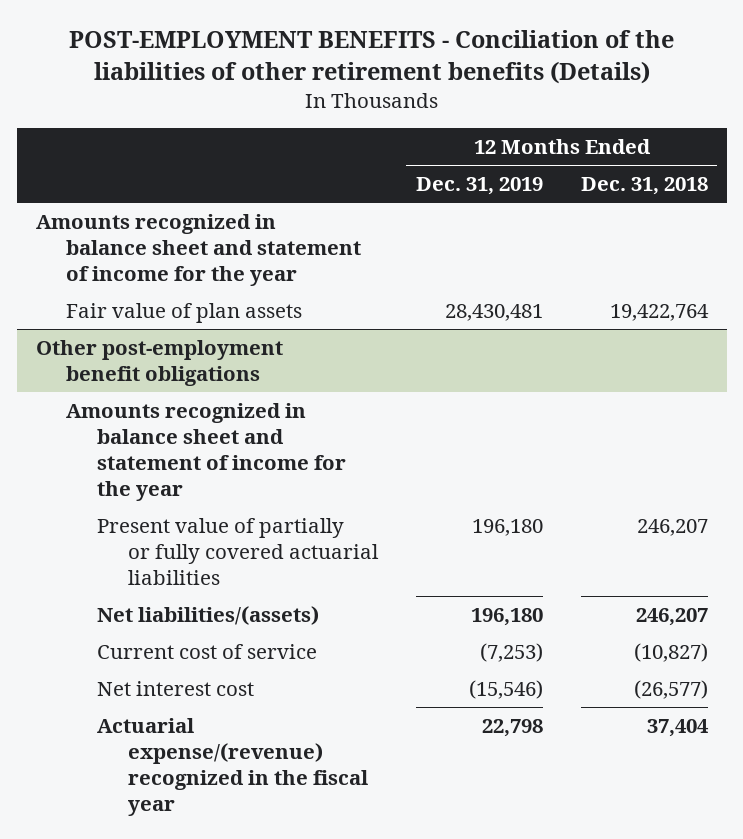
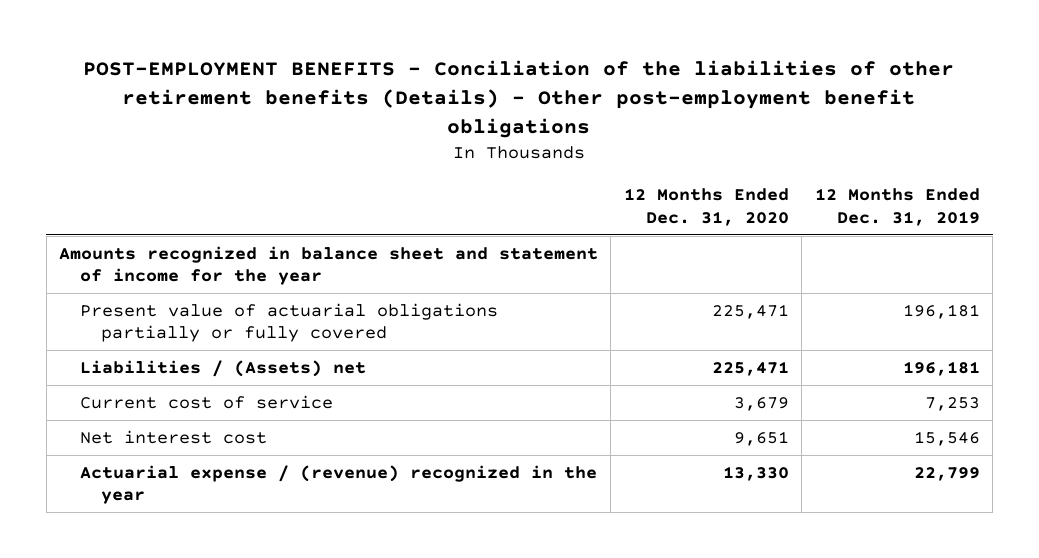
[68,30,674,85] POST-EMPLOYMENT BENEFITS - Conciliation of the liabilities of other retirement benefits (Details) -> [83,60,955,139] POST-EMPLOYMENT BENEFITS - Conciliation of the liabilities of other retirement benefits (Details) - Other post-employment benefit obligations
[580,177,708,196] Dec. 31, 2018 -> none
none -> [623,188,789,226] 12 Months Ended Dec. 31, 2020
[66,302,303,323] Fair value of plan assets -> none
[35,339,283,386] Other post-employment benefit obligations -> none
[66,402,347,501] Amounts recognized in balance sheet and statement of income for the year -> none
[97,517,380,585] Present value of partially or fully covered actuarial liabilities -> [79,303,498,343] Present value of actuarial obligations partially or fully covered
[471,518,543,536] 196,180 -> [902,304,980,320] 196,181
[97,605,320,625] Net liabilities/(assets) -> [79,360,366,378] Liabilities / (Assets) net
[470,607,543,626] 196,180 -> [902,361,980,377] 196,181
[479,642,543,662] (7,253) -> [924,397,980,412] 7,253
[468,679,543,699] (15,546) -> [913,431,980,447] 15,546
[97,717,369,816] Actuarial expense/(revenue) recognized in the fiscal year -> [79,465,597,505] Actuarial expense / (revenue) recognized in the year
[481,718,543,737] 22,798 -> [913,467,980,482] 22,799

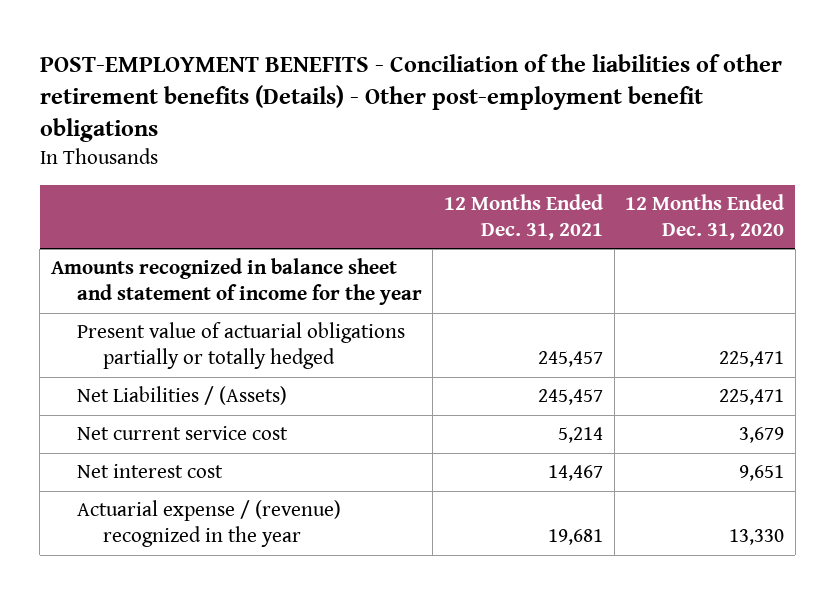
[814,188,980,226] 12 Months Ended Dec. 31, 2019 -> none
none -> [443,194,603,240] 12 Months Ended Dec. 31, 2021
[79,303,498,343] Present value of actuarial obligations partially or fully covered -> [76,322,405,369] Present value of actuarial obligations partially or totally hedged
[79,360,366,378] Liabilities / (Assets) net -> [76,386,287,406] Net Liabilities / (Assets)
[79,395,333,410] Current cost of service -> [76,426,288,441] Net current service cost

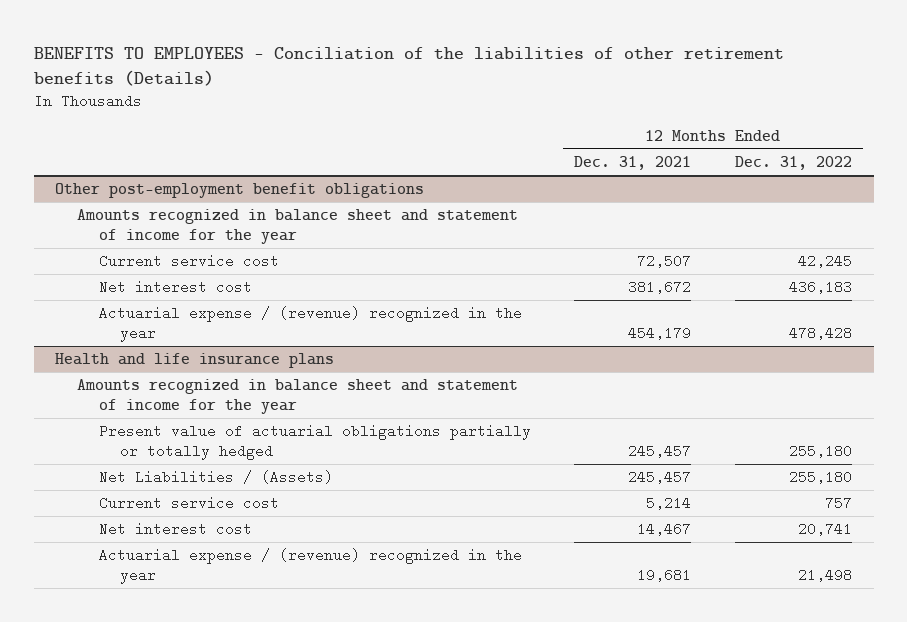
[39,53,782,143] POST-EMPLOYMENT BENEFITS - Conciliation of the liabilities of other retirement benefits (Details) - Other post-employment benefit obligations -> [33,46,784,87] BENEFITS TO EMPLOYEES - Conciliation of the liabilities of other retirement benefits (Details)
[625,194,785,240] 12 Months Ended Dec. 31, 2020 -> none
none -> [734,155,852,170] Dec. 31, 2022
none -> [55,183,425,199] Other post-employment benefit obligations
none -> [98,254,279,269] Current service cost
none -> [98,280,252,295] Net interest cost
none -> [98,306,522,343] Actuarial expense / (revenue) recognized in the year
none -> [55,353,335,369] Health and life insurance plans
none -> [77,379,519,415] Amounts recognized in balance sheet and statement of income for the year
[76,426,288,441] Net current service cost -> [98,496,279,511] Current service cost

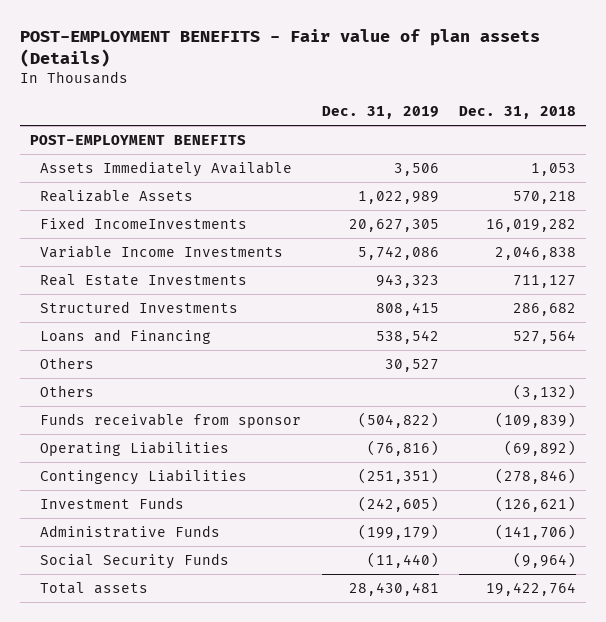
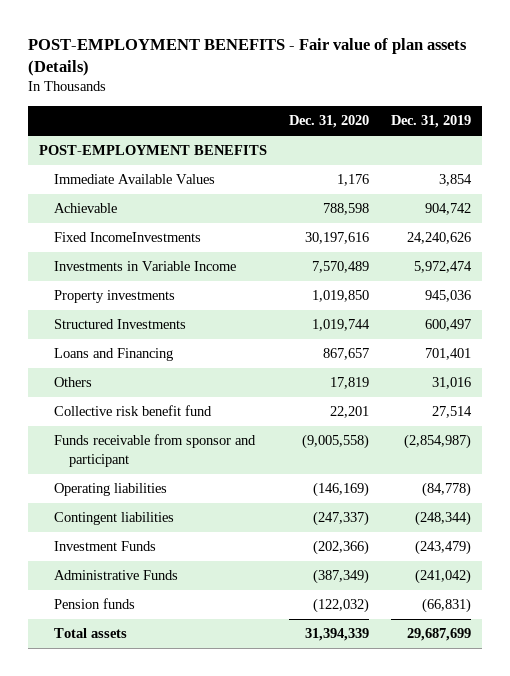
[458,106,576,120] Dec. 31, 2018 -> none
none -> [288,115,369,129] Dec. 31, 2020
[40,188,194,202] Realizable Assets -> none
[40,384,95,397] Others -> none
[40,468,248,485] Contingency Liabilities -> none
[40,552,230,569] Social Security Funds -> none
[40,160,293,177] Assets Immediately Available -> [53,174,215,185] Immediate Available Values
[393,162,439,176] 3,506 -> [439,174,473,187] 3,854
none -> [53,203,117,214] Achievable
[348,218,439,232] 20,627,305 -> [407,232,472,245] 24,240,626
[40,244,284,258] Variable Income Investments -> [53,261,236,272] Investments in Variable Income
[357,245,439,260] 5,742,086 -> [414,261,473,274] 5,972,474
[40,273,248,286] Real Estate Investments -> [53,290,175,304] Property investments
[375,273,439,288] 943,323 -> [425,290,472,303] 945,036
[375,301,439,316] 808,415 -> [425,319,472,332] 600,497
[375,329,439,344] 538,542 -> [425,348,472,361] 701,401
[384,358,439,372] 30,527 -> [432,377,472,390] 31,016
none -> [53,405,212,417] Collective risk benefit fund
[40,412,302,428] Funds receivable from sponsor -> [53,434,256,467] Funds receivable from sponsor and participant
[357,411,439,428] (504,822) -> [404,434,472,450] (2,854,987)
[40,440,230,456] Operating Liabilities -> [53,483,167,497] Operating liabilities
[366,439,439,456] (76,816) -> [422,482,472,498] (84,778)
none -> [53,512,174,526] Contingent liabilities
[357,495,439,512] (242,605) -> [415,540,472,556] (243,479)
[357,523,439,540] (199,179) -> [415,569,472,585] (241,042)
none -> [53,598,135,610] Pension funds
[348,581,439,596] 28,430,481 -> [407,628,472,642] 29,687,699

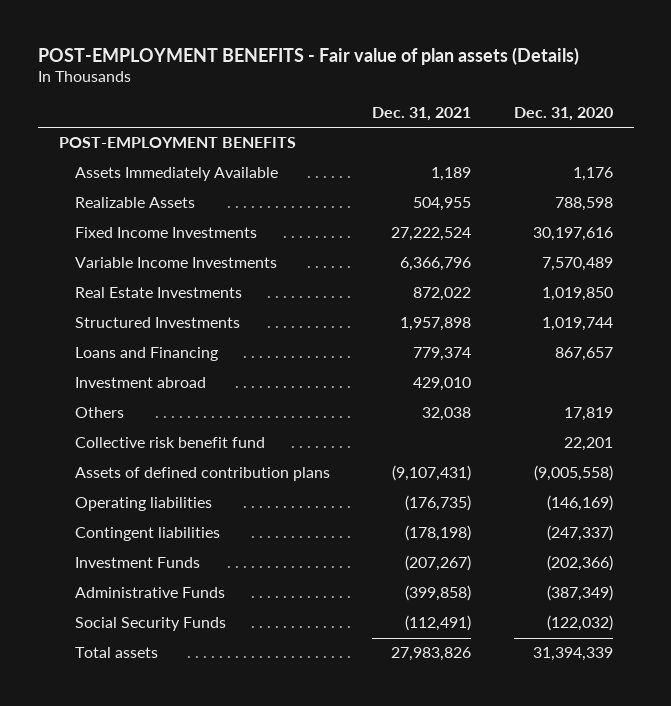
[391,115,472,129] Dec. 31, 2019 -> none
none -> [372,107,472,122] Dec. 31, 2021
[53,174,215,185] Immediate Available Values -> [75,167,279,182] Assets Immediately Available
[53,203,117,214] Achievable -> [75,197,196,209] Realizable Assets
[53,232,201,243] Fixed IncomeInvestments -> [75,227,258,239] Fixed Income Investments
[53,261,236,272] Investments in Variable Income -> [75,257,278,269] Variable Income Investments
[53,290,175,304] Property investments -> [75,287,243,299] Real Estate Investments
none -> [75,377,207,389] Investment abroad
[53,434,256,467] Funds receivable from sponsor and participant -> [75,467,331,482] Assets of defined contribution plans
[53,598,135,610] Pension funds -> [75,617,227,632] Social Security Funds

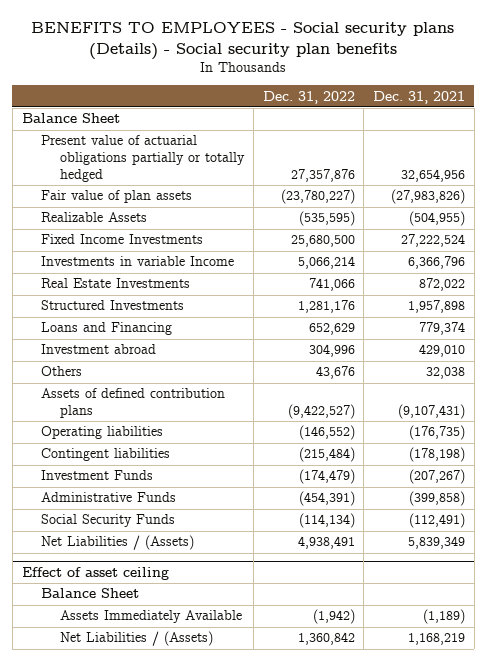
[37,46,579,65] POST-EMPLOYMENT BENEFITS - Fair value of plan assets (Details) -> [31,22,455,60] BENEFITS TO EMPLOYEES - Social security plans (Details) - Social security plan benefits
[513,107,613,122] Dec. 31, 2020 -> none
none -> [262,90,355,104] Dec. 31, 2022
[58,137,296,149] POST-EMPLOYMENT BENEFITS -> none
[75,167,279,182] Assets Immediately Available -> none
none -> [21,113,120,124] Balance Sheet
none -> [40,135,246,182] Present value of actuarial obligations partially or totally hedged
none -> [40,190,192,204] Fair value of plan assets
[413,197,472,212] 504,955 -> [409,211,466,227] (504,955)
[75,257,278,269] Variable Income Investments -> [40,256,234,267] Investments in variable Income
[75,437,266,449] Collective risk benefit fund -> none
[75,647,159,659] Total assets -> none
none -> [40,535,194,551] Net Liabilities / (Assets)
none -> [21,566,169,580] Effect of asset ceiling
none -> [40,588,139,599] Balance Sheet
none -> [60,610,243,624] Assets Immediately Available
none -> [60,631,214,647] Net Liabilities / (Assets)

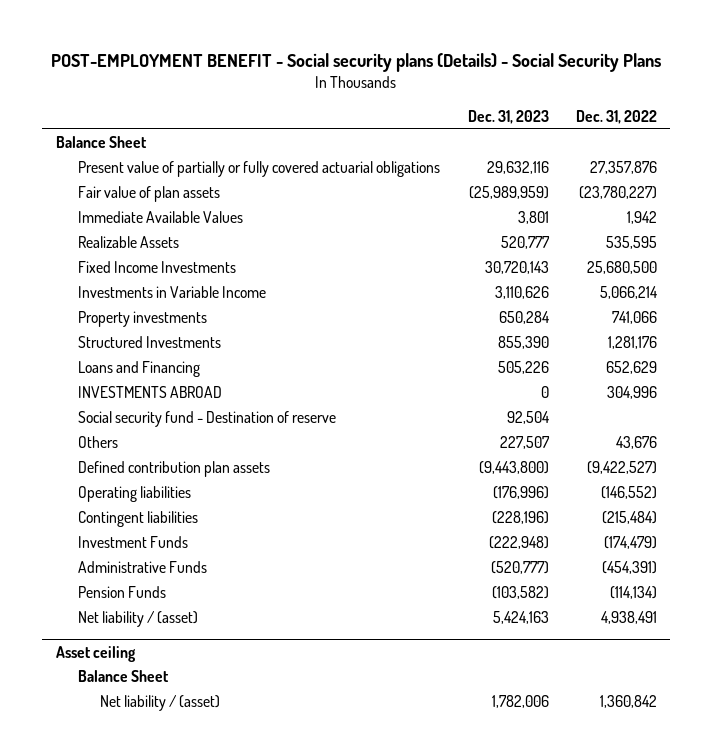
[31,22,455,60] BENEFITS TO EMPLOYEES - Social security plans (Details) - Social security plan benefits -> [51,52,662,72] POST-EMPLOYMENT BENEFIT - Social security plans (Details) - Social Security Plans
[373,90,466,104] Dec. 31, 2021 -> none
none -> [467,110,549,125] Dec. 31, 2023
[40,135,246,182] Present value of actuarial obligations partially or totally hedged -> [78,161,441,178] Present value of partially or fully covered actuarial obligations
none -> [78,211,244,224] Immediate Available Values
[298,211,355,227] (535,595) -> [605,236,657,250] 535,595
[40,256,234,267] Investments in variable Income -> [78,286,267,299] Investments in Variable Income
[40,278,190,289] Real Estate Investments -> [78,311,208,328] Property investments
[40,344,156,355] Investment abroad -> [78,386,223,399] INVESTMENTS ABROAD
none -> [78,411,337,428] Social security fund - Destination of reserve
[40,388,225,419] Assets of defined contribution plans -> [78,461,271,478] Defined contribution plan assets
[40,514,175,528] Social Security Funds -> [78,586,167,599] Pension Funds
[40,535,194,551] Net Liabilities / (Assets) -> [78,611,199,628] Net liability / (asset)
[21,566,169,580] Effect of asset ceiling -> [56,645,137,662] Asset ceiling
[60,610,243,624] Assets Immediately Available -> none
[60,631,214,647] Net Liabilities / (Assets) -> [100,695,221,712] Net liability / (asset)

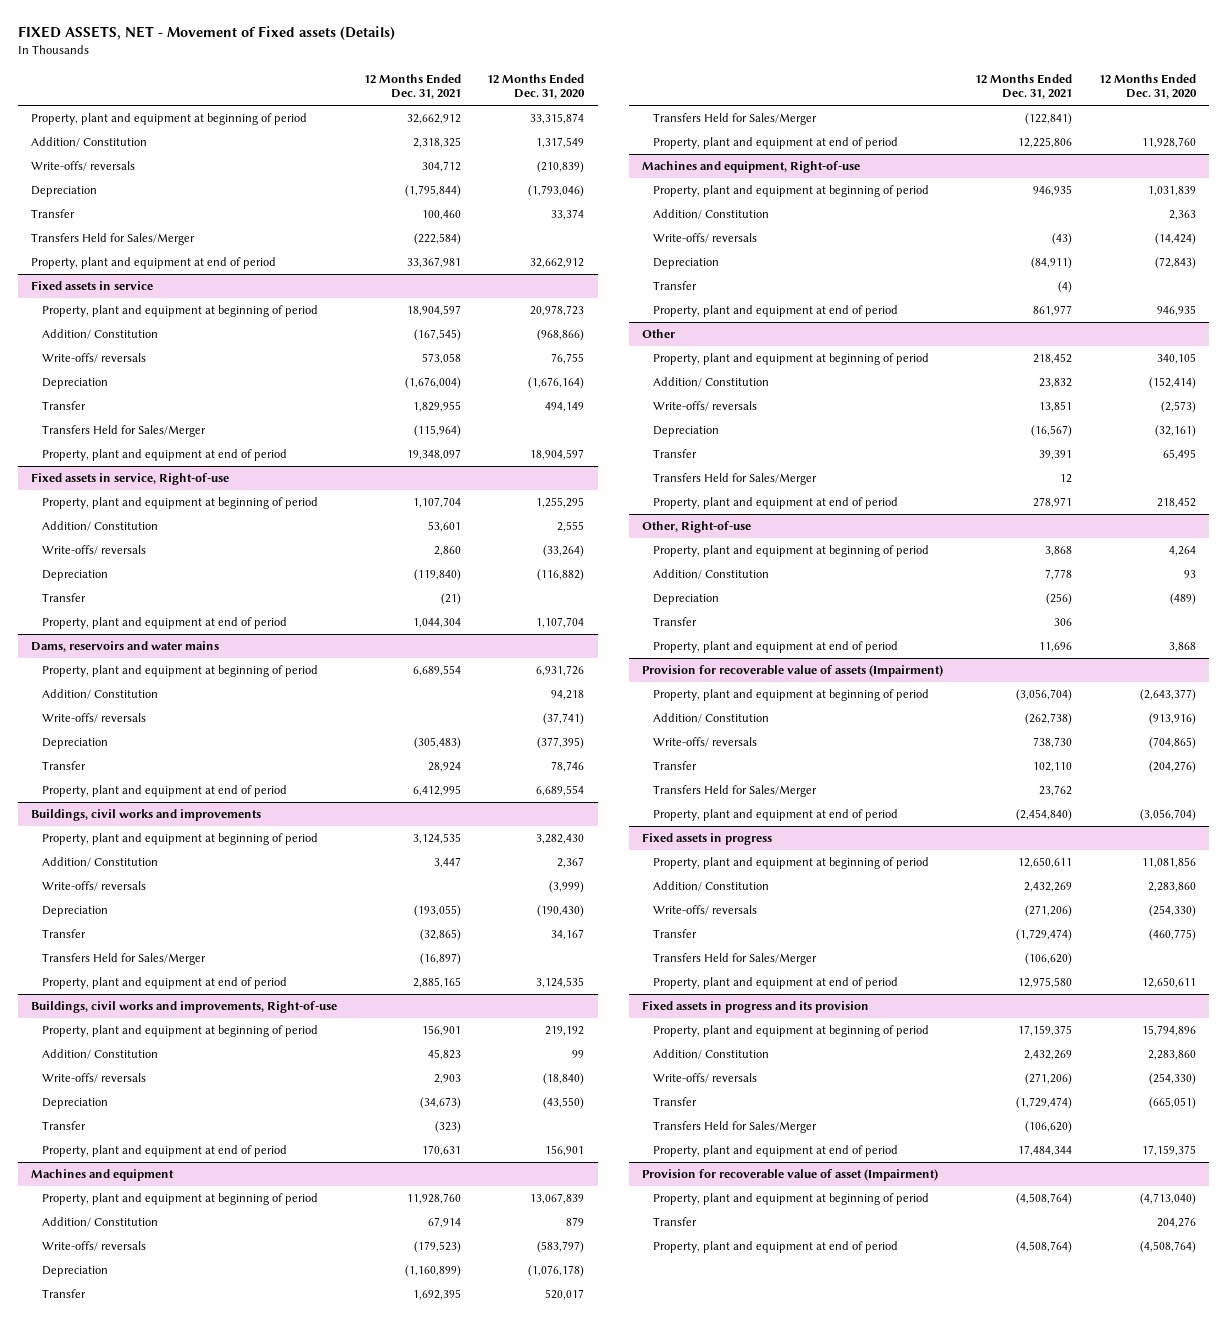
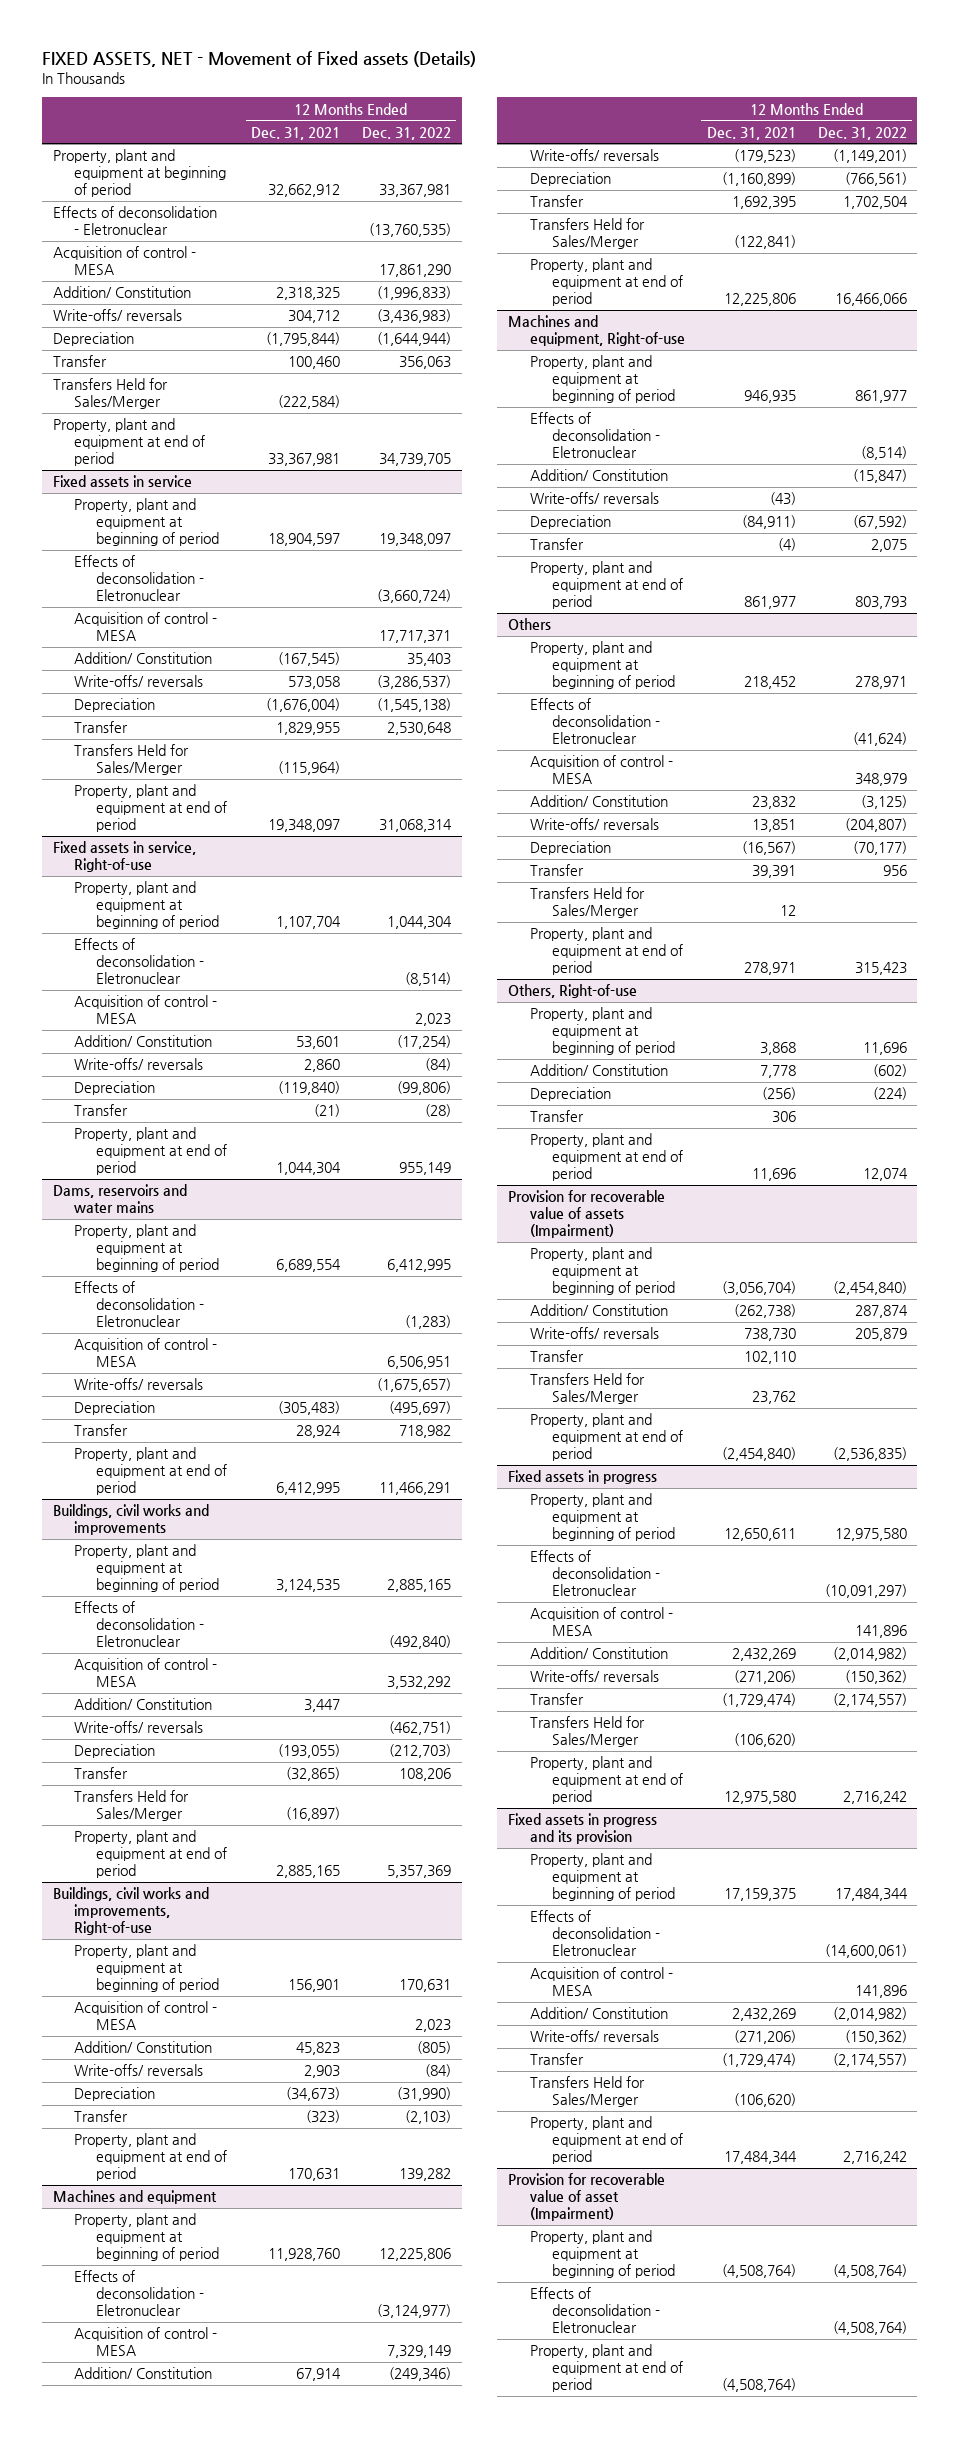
[487,73,586,99] 12 Months Ended Dec. 31, 2020 -> none
none -> [361,126,451,140] Dec. 31, 2022
none -> [52,206,217,236] Effects of deconsolidation - Eletronuclear
none -> [52,246,196,276] Acquisition of control - MESA
none -> [74,555,205,602] Effects of deconsolidation - Eletronuclear
none -> [74,612,218,642] Acquisition of control - MESA
none -> [74,938,205,985] Effects of deconsolidation - Eletronuclear
none -> [74,995,218,1025] Acquisition of control - MESA
[42,689,159,700] Addition/ Constitution -> none
none -> [74,1281,205,1328] Effects of deconsolidation - Eletronuclear
none -> [74,1338,218,1368] Acquisition of control - MESA
none -> [74,1601,205,1648] Effects of deconsolidation - Eletronuclear
none -> [74,1658,218,1688] Acquisition of control - MESA
none -> [74,2001,218,2031] Acquisition of control - MESA
none -> [74,2270,205,2317] Effects of deconsolidation - Eletronuclear
none -> [74,2327,218,2357] Acquisition of control - MESA
none -> [529,412,660,459] Effects of deconsolidation - Eletronuclear
[642,329,676,339] Other -> [508,618,552,631] Others
none -> [529,698,660,745] Effects of deconsolidation - Eletronuclear
none -> [529,755,673,785] Acquisition of control - MESA
[642,521,752,534] Other, Right-of-use -> [508,984,638,999] Others, Right-of-use
none -> [529,1550,660,1597] Effects of deconsolidation - Eletronuclear
none -> [529,1607,673,1637] Acquisition of control - MESA
none -> [529,1910,660,1957] Effects of deconsolidation - Eletronuclear
none -> [529,1967,673,1997] Acquisition of control - MESA
[653,1217,698,1227] Transfer -> none
none -> [529,2287,660,2334] Effects of deconsolidation - Eletronuclear

